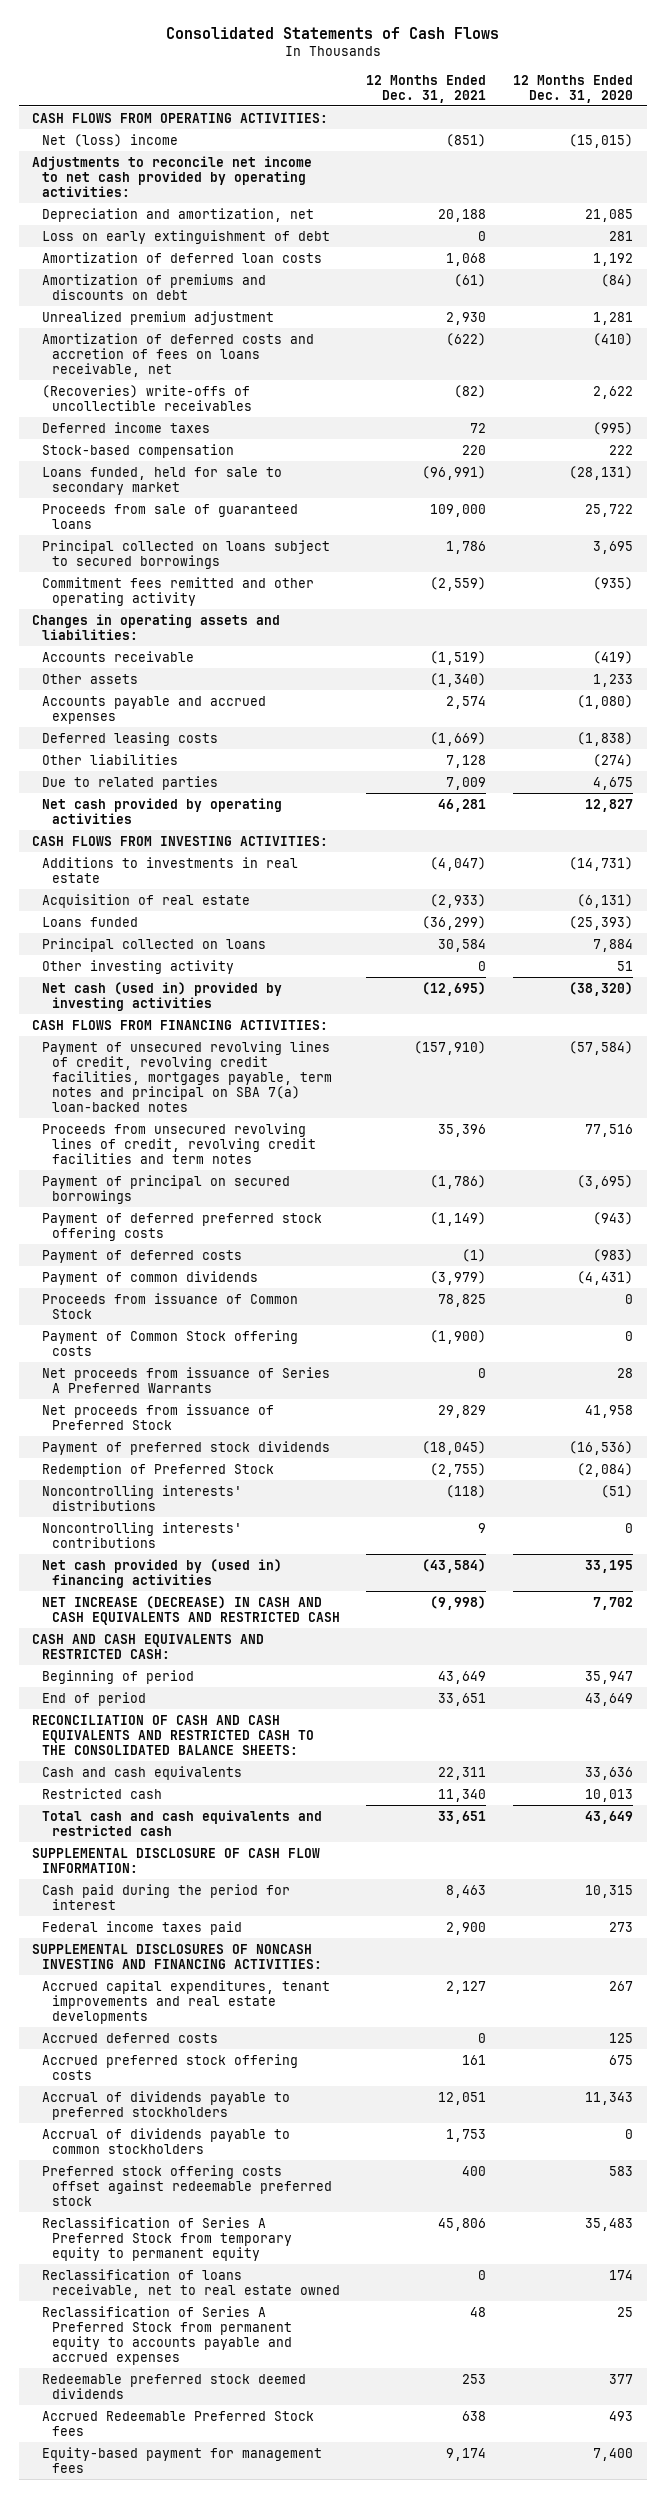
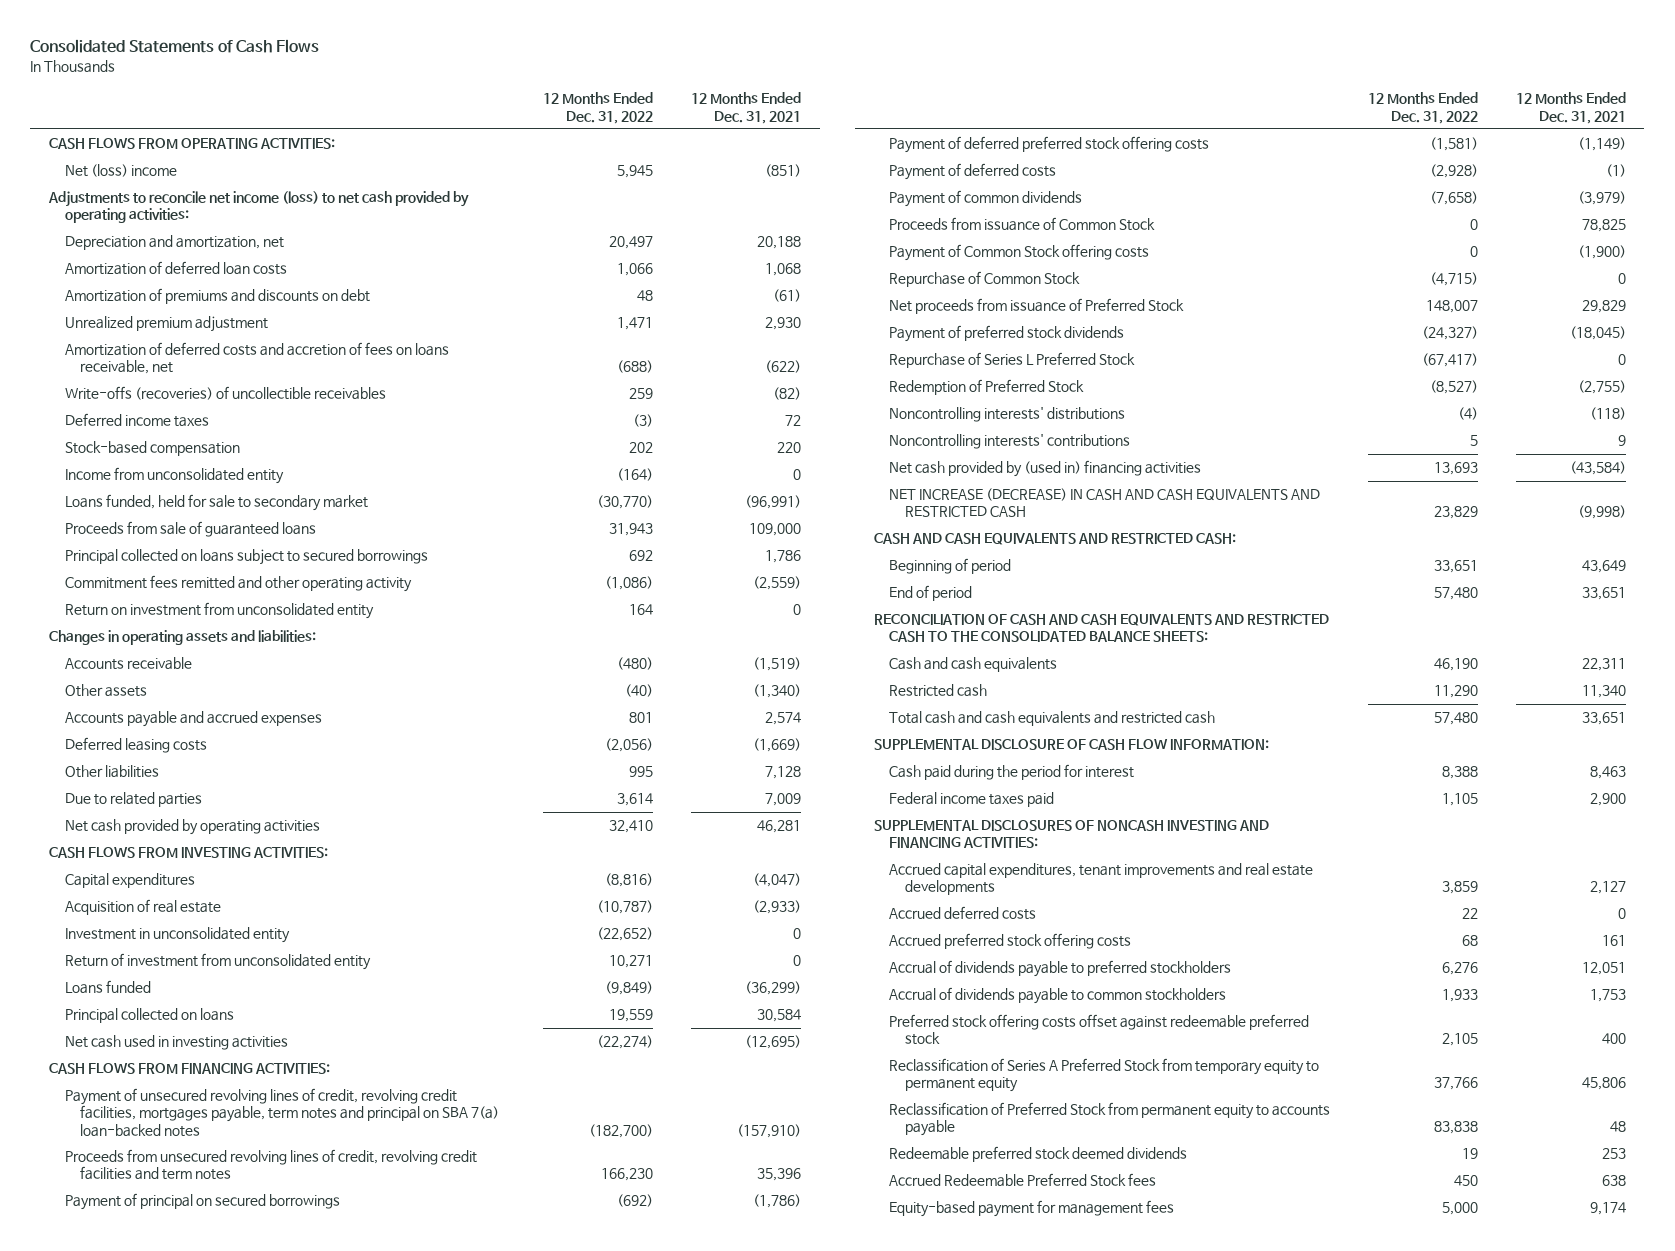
[513,74,634,103] 12 Months Ended Dec. 31, 2020 -> none
none -> [543,92,654,124] 12 Months Ended Dec. 31, 2022
[32,155,313,197] Adjustments to reconcile net income to net cash provided by operating activities: -> [48,191,470,224] Adjustments to reconcile net income (loss) to net cash provided by operating activities:
[41,229,330,244] Loss on early extinguishment of debt -> none
[41,384,252,411] (Recoveries) write-offs of uncollectible receivables -> [64,386,386,401] Write-offs (recoveries) of uncollectible receivables
none -> [64,467,284,485] Income from unconsolidated entity
none -> [64,602,374,620] Return on investment from unconsolidated entity
[41,856,298,883] Additions to investments in real estate -> [64,873,195,889] Capital expenditures
none -> [64,927,290,944] Investment in unconsolidated entity
none -> [64,953,371,971] Return of investment from unconsolidated entity
[41,959,234,974] Other investing activity -> none
[41,981,282,1011] Net cash (used in) provided by investing activities -> [64,1035,288,1051] Net cash used in investing activities
[41,1366,330,1393] Net proceeds from issuance of Series A Preferred Warrants -> none
none -> [889,271,1081,288] Repurchase of Common Stock
none -> [889,352,1136,369] Repurchase of Series L Preferred Stock
[41,2268,340,2298] Reclassification of loans receivable, net to real estate owned -> none
[41,2305,292,2365] Reclassification of Series A Preferred Stock from permanent equity to accounts payable and accrued expenses -> [889,1102,1331,1137] Reclassification of Preferred Stock from permanent equity to accounts payable

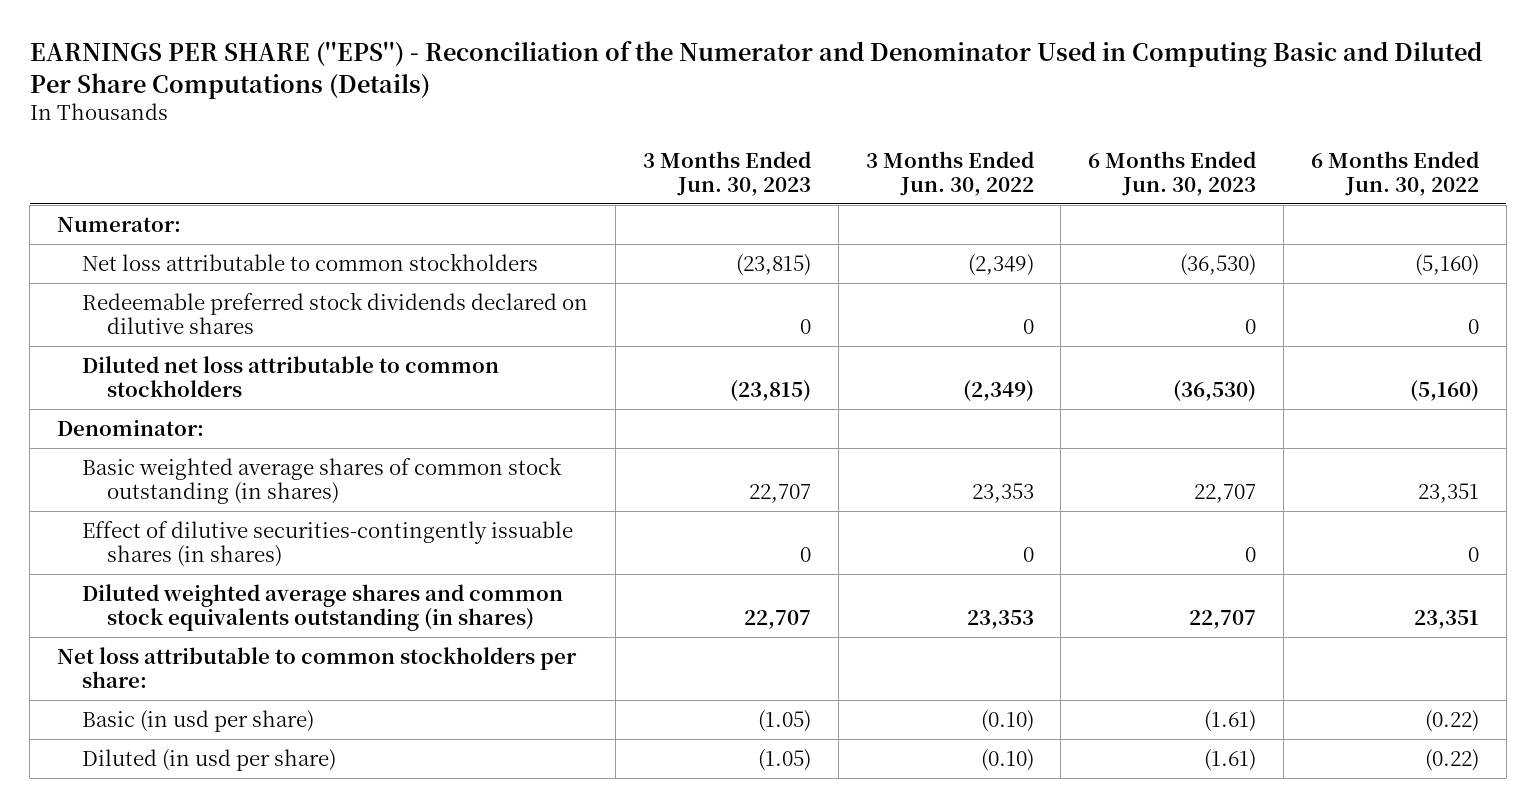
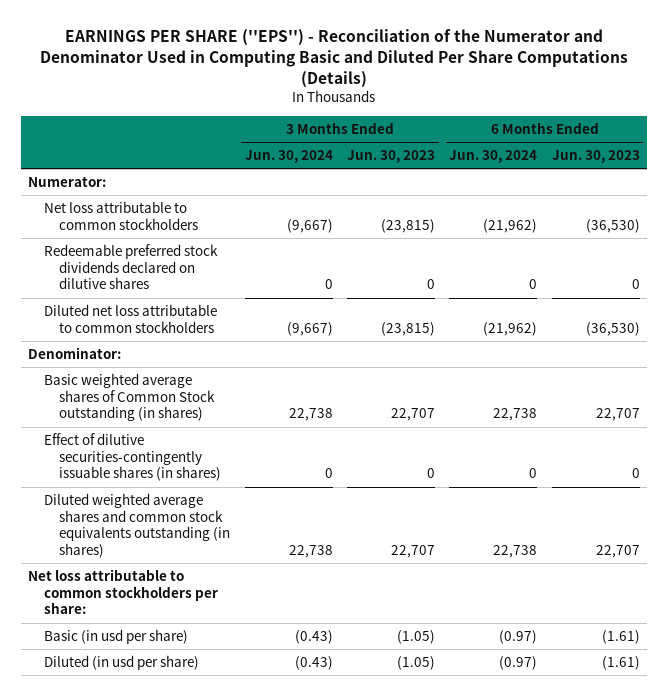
[865,150,1034,196] 3 Months Ended Jun. 30, 2022 -> none
[1311,150,1480,196] 6 Months Ended Jun. 30, 2022 -> none
none -> [244,150,333,164] Jun. 30, 2024
none -> [449,150,538,164] Jun. 30, 2024
[82,456,563,504] Basic weighted average shares of common stock outstanding (in shares) -> [43,373,216,422] Basic weighted average shares of Common Stock outstanding (in shares)

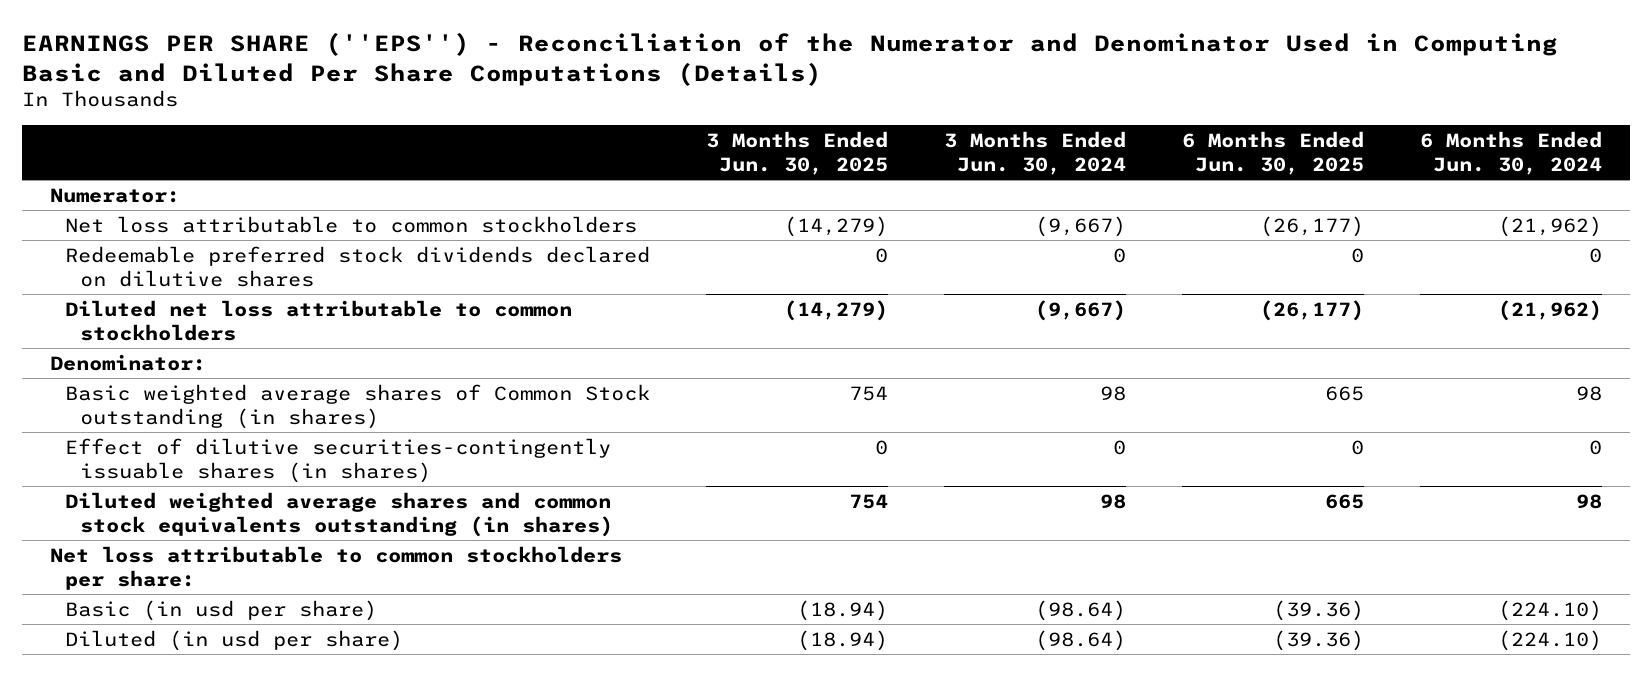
[347,150,436,164] Jun. 30, 2023 -> none
[551,150,640,164] Jun. 30, 2023 -> none
none -> [705,131,888,175] 3 Months Ended Jun. 30, 2025
none -> [1181,131,1364,175] 6 Months Ended Jun. 30, 2025
[288,408,333,422] 22,738 -> [1099,385,1126,401] 98
[493,408,538,422] 22,738 -> [1575,385,1602,401] 98
[288,545,333,559] 22,738 -> [1099,493,1126,509] 98
[493,545,538,559] 22,738 -> [1575,493,1602,509] 98
[294,630,333,645] (0.43) -> [1034,599,1126,621] (98.64)
[499,630,538,645] (0.97) -> [1497,599,1602,621] (224.10)
[294,656,333,671] (0.43) -> [1034,629,1126,651] (98.64)
[499,656,538,671] (0.97) -> [1497,629,1602,651] (224.10)

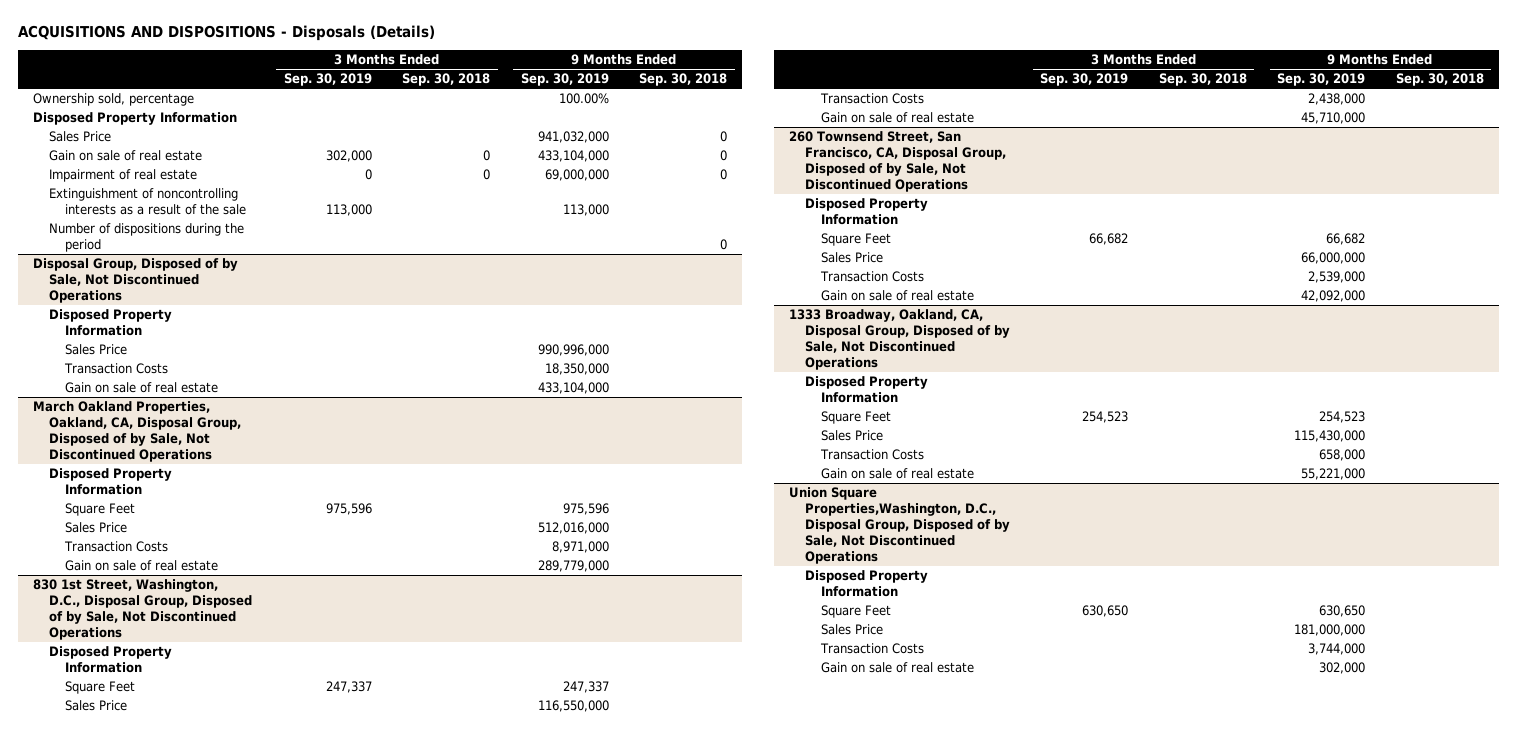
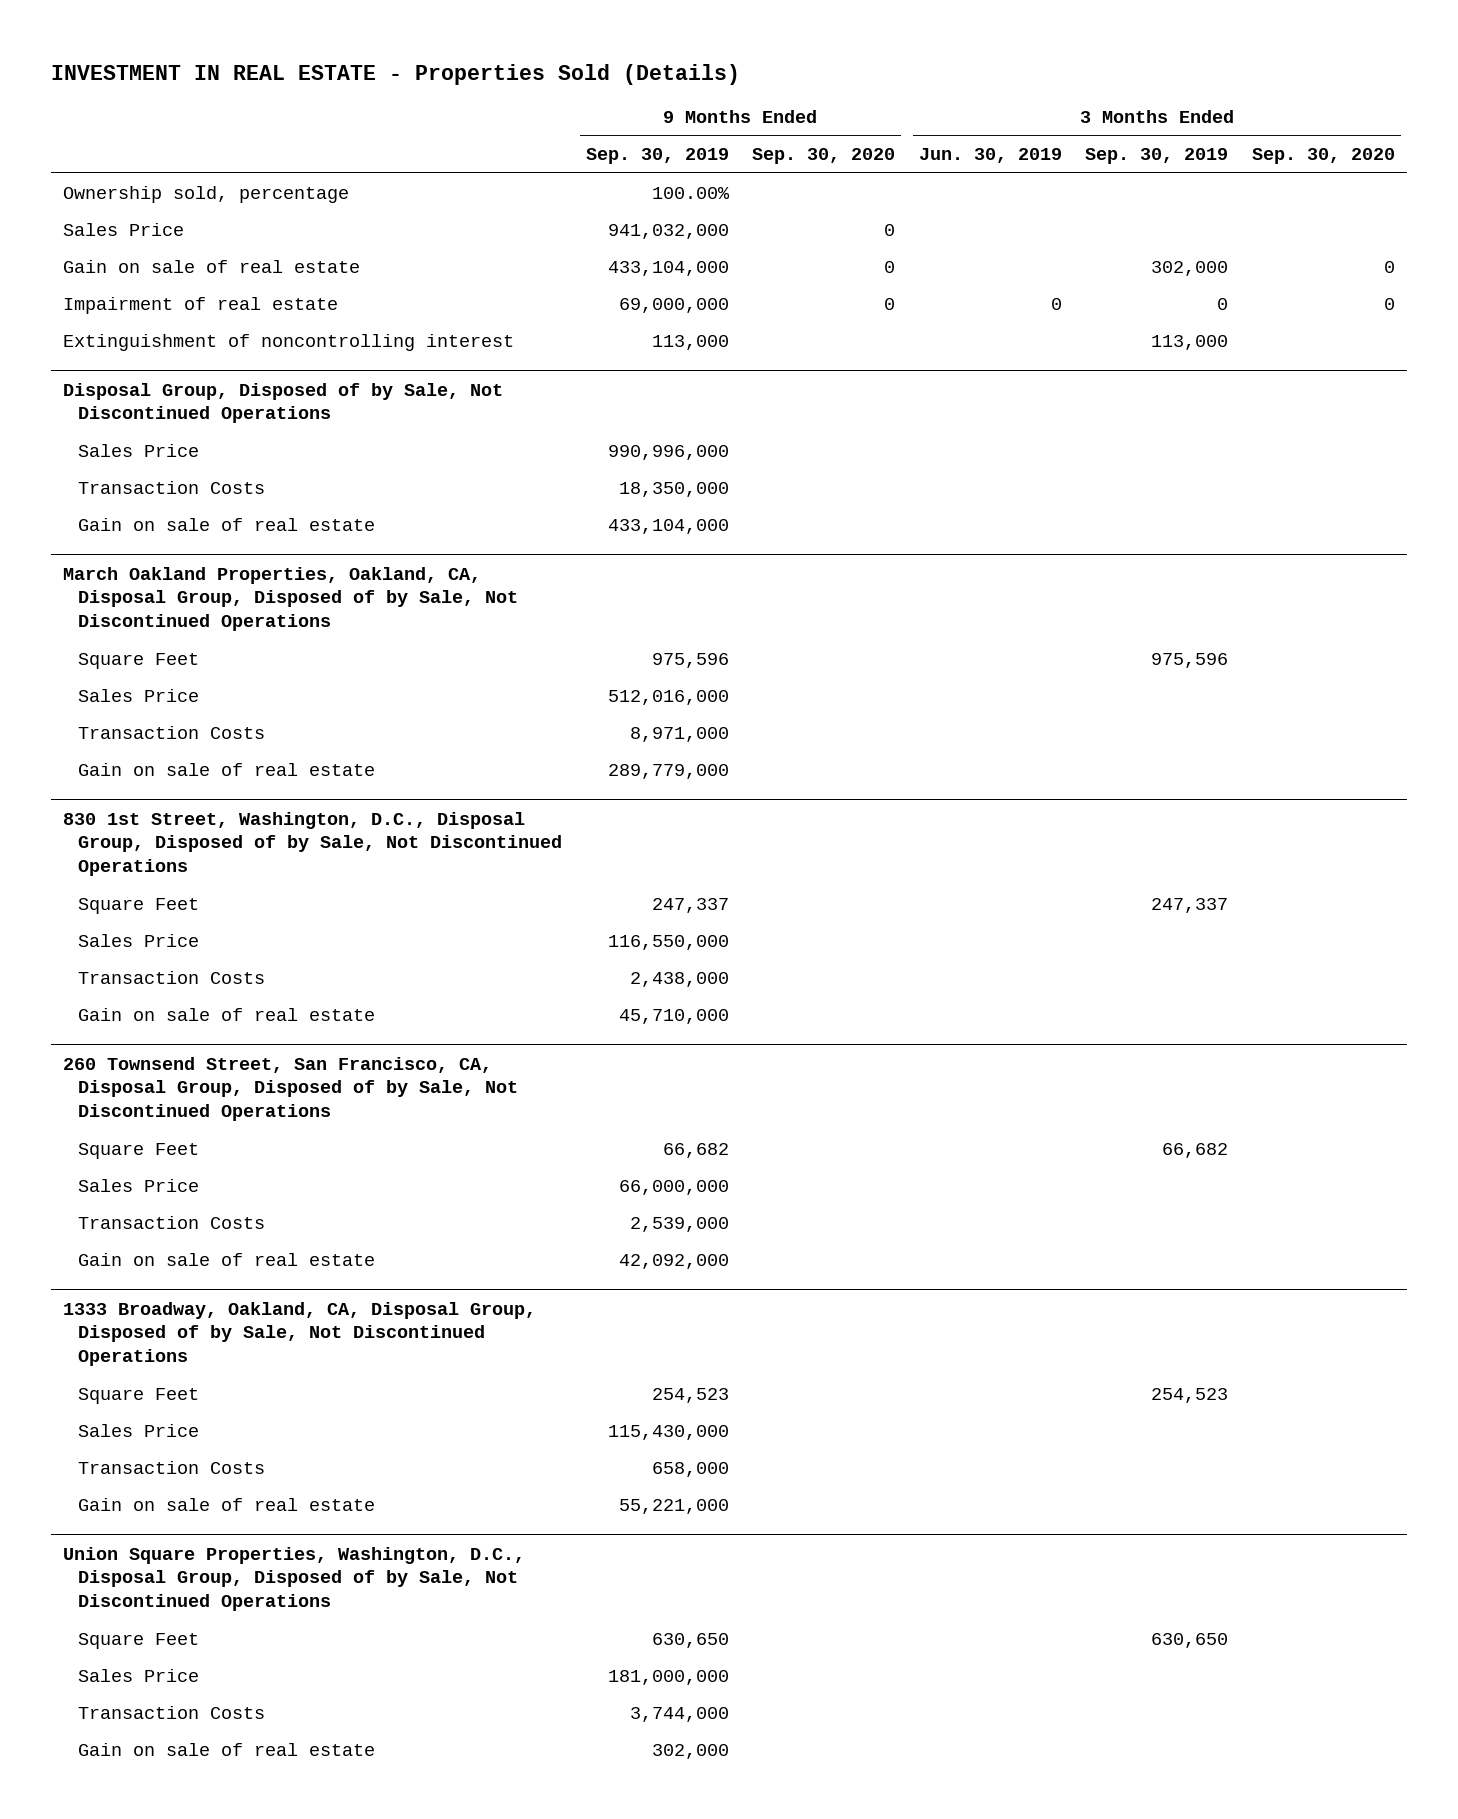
[17,25,435,42] ACQUISITIONS AND DISPOSITIONS - Disposals (Details) -> [50,63,740,85] INVESTMENT IN REAL ESTATE - Properties Sold (Details)
[402,73,491,87] Sep. 30, 2018 -> none
[639,73,728,87] Sep. 30, 2018 -> none
none -> [752,148,896,165] Sep. 30, 2020
none -> [918,148,1062,164] Jun. 30, 2019
none -> [1251,148,1395,165] Sep. 30, 2020
[32,112,237,126] Disposed Property Information -> none
[48,223,244,253] Number of dispositions during the period -> none
[48,188,246,216] Extinguishment of noncontrolling interests as a result of the sale -> [62,333,514,351] Extinguishment of noncontrolling interest
[48,309,172,337] Disposed Property Information -> none
[48,468,172,496] Disposed Property Information -> none
[48,646,172,674] Disposed Property Information -> none
[805,198,929,226] Disposed Property Information -> none
[805,376,929,404] Disposed Property Information -> none
[805,570,929,598] Disposed Property Information -> none
[789,487,1011,565] Union Square Properties,Washington, D.C., Disposal Group, Disposed of by Sale, Not Discontinued Operations -> [62,1546,525,1612] Union Square Properties, Washington, D.C., Disposal Group, Disposed of by Sale, Not Discontinued Operations

